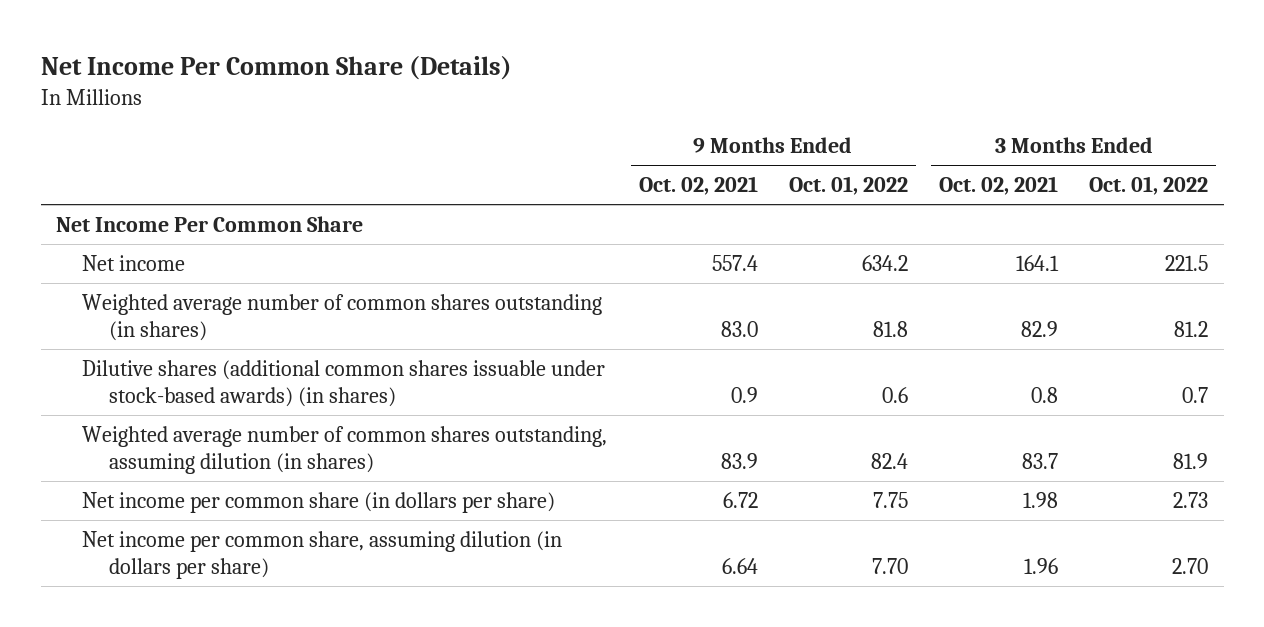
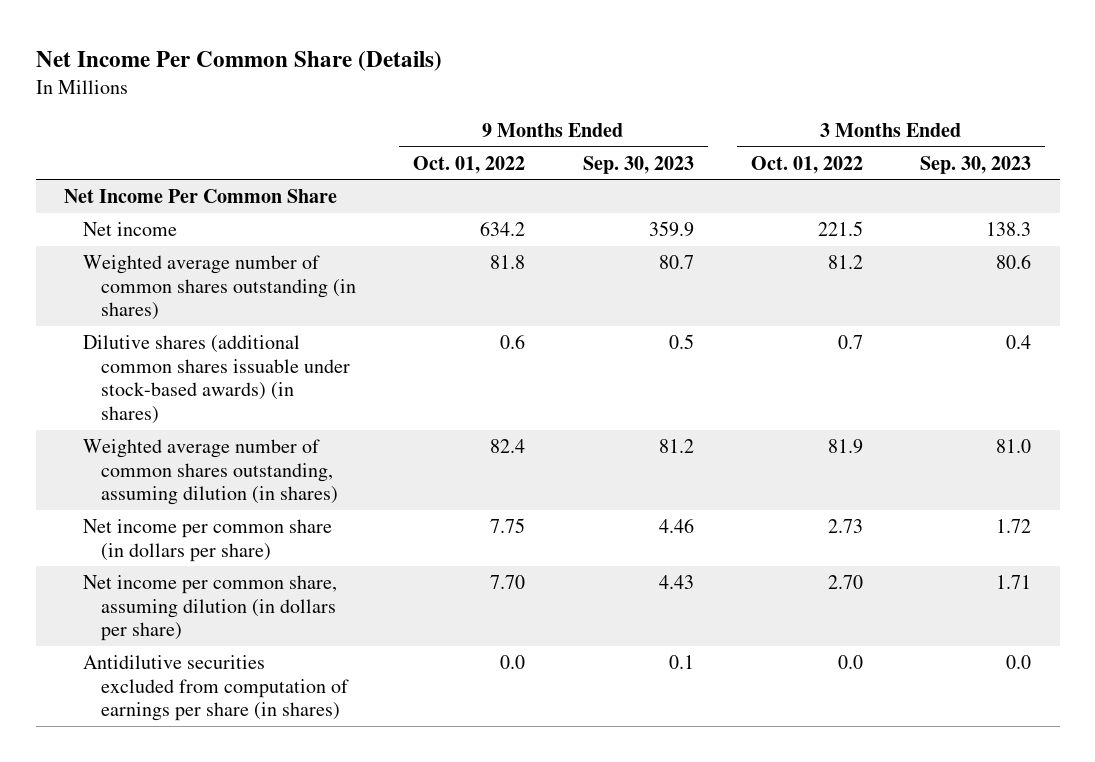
[638,176,758,196] Oct. 02, 2021 -> none
[938,176,1058,196] Oct. 02, 2021 -> none
none -> [582,155,694,174] Sep. 30, 2023
none -> [920,155,1032,174] Sep. 30, 2023
none -> [82,655,350,722] Antidilutive securities excluded from computation of earnings per share (in shares)

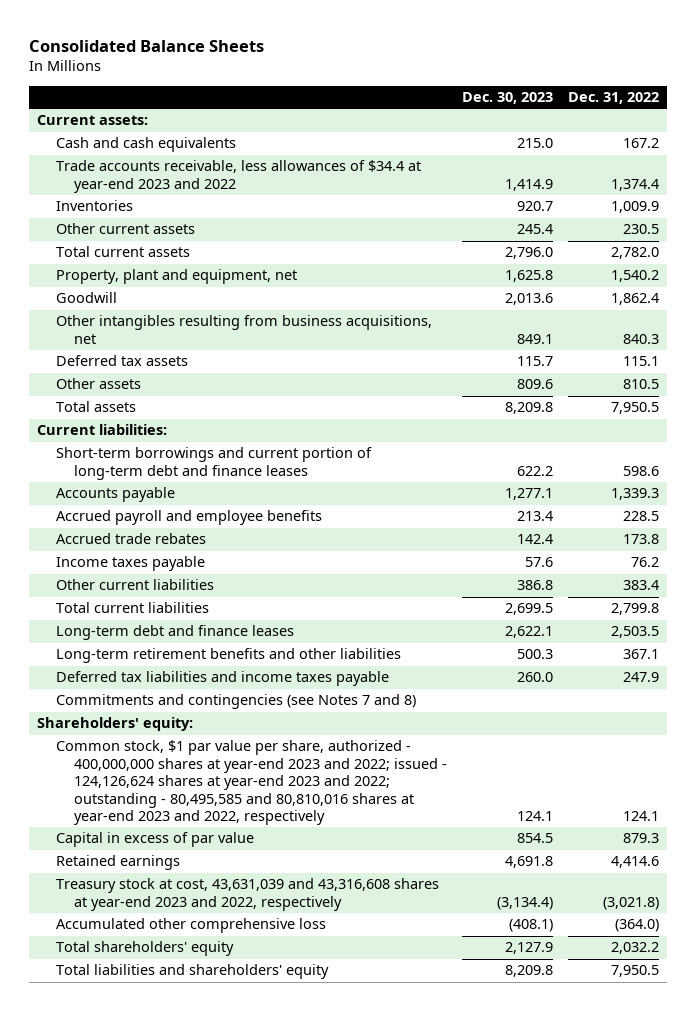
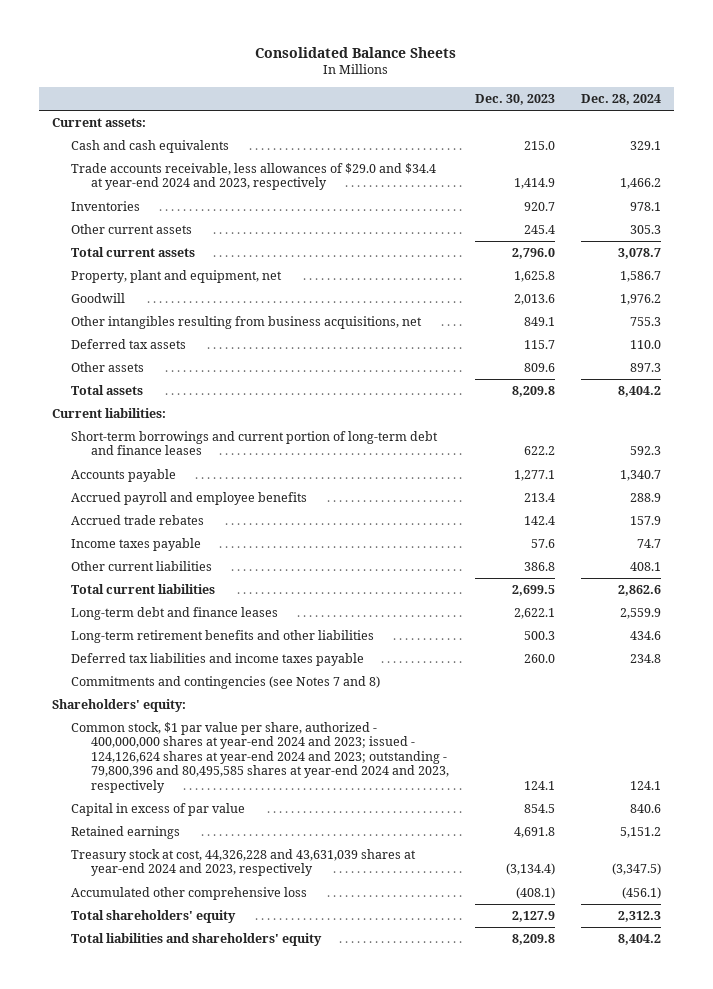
[568,92,660,105] Dec. 31, 2022 -> none
none -> [581,93,662,105] Dec. 28, 2024
[55,160,421,193] Trade accounts receivable, less allowances of $34.4 at year-end 2023 and 2022 -> [71,163,437,191] Trade accounts receivable, less allowances of $29.0 and $34.4 at year-end 2024 and 2023, respectively
[55,740,448,826] Common stock, $1 par value per share, authorized - 400,000,000 shares at year-end 2023 and 2022; issued - 124,126,624 shares at year-end 2023 and 2022; outstanding - 80,495,585 and 80,810,016 shares at year-end 2023 and 2022, respectively -> [71,722,449,793] Common stock, $1 par value per share, authorized - 400,000,000 shares at year-end 2024 and 2023; issued - 124,126,624 shares at year-end 2024 and 2023; outstanding - 79,800,396 and 80,495,585 shares at year-end 2024 and 2023, respectively
[55,878,439,911] Treasury stock at cost, 43,631,039 and 43,316,608 shares at year-end 2023 and 2022, respectively -> [71,849,417,877] Treasury stock at cost, 44,326,228 and 43,631,039 shares at year-end 2024 and 2023, respectively

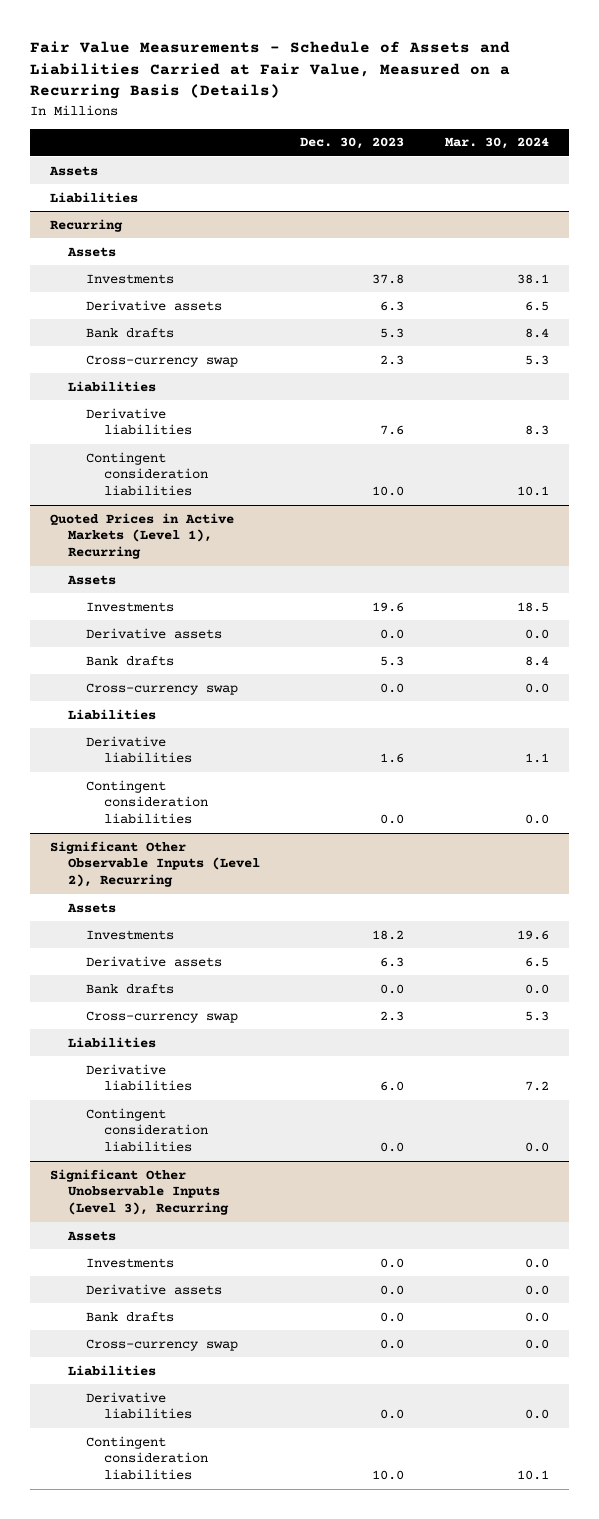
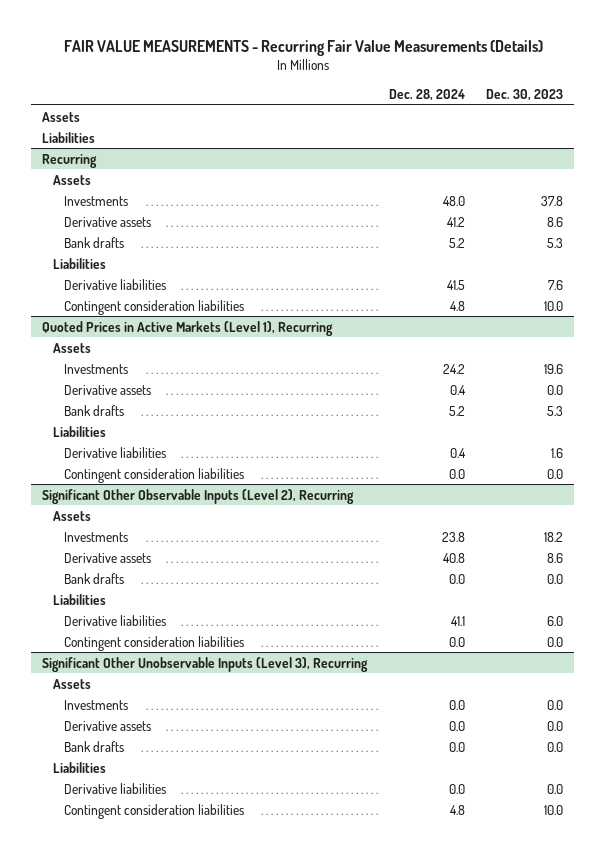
[29,40,510,100] Fair Value Measurements - Schedule of Assets and Liabilities Carried at Fair Value, Measured on a Recurring Basis (Details) -> [63,39,543,56] FAIR VALUE MEASUREMENTS - Recurring Fair Value Measurements (Details)
[444,137,549,150] Mar. 30, 2024 -> none
none -> [388,88,465,101] Dec. 28, 2024
[380,300,405,311] 6.3 -> [547,216,564,227] 8.6
[85,354,238,367] Cross-currency swap -> none
[85,682,238,695] Cross-currency swap -> none
[380,956,405,967] 6.3 -> [547,552,564,563] 8.6
[85,1010,238,1023] Cross-currency swap -> none
[85,1338,238,1351] Cross-currency swap -> none

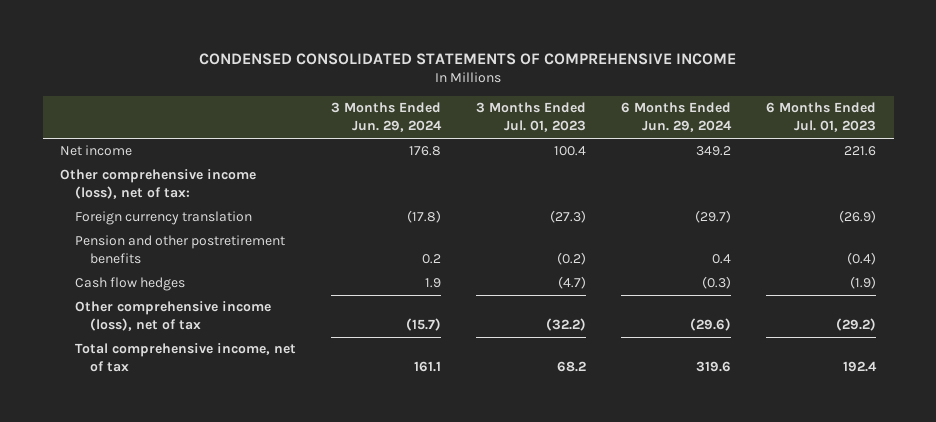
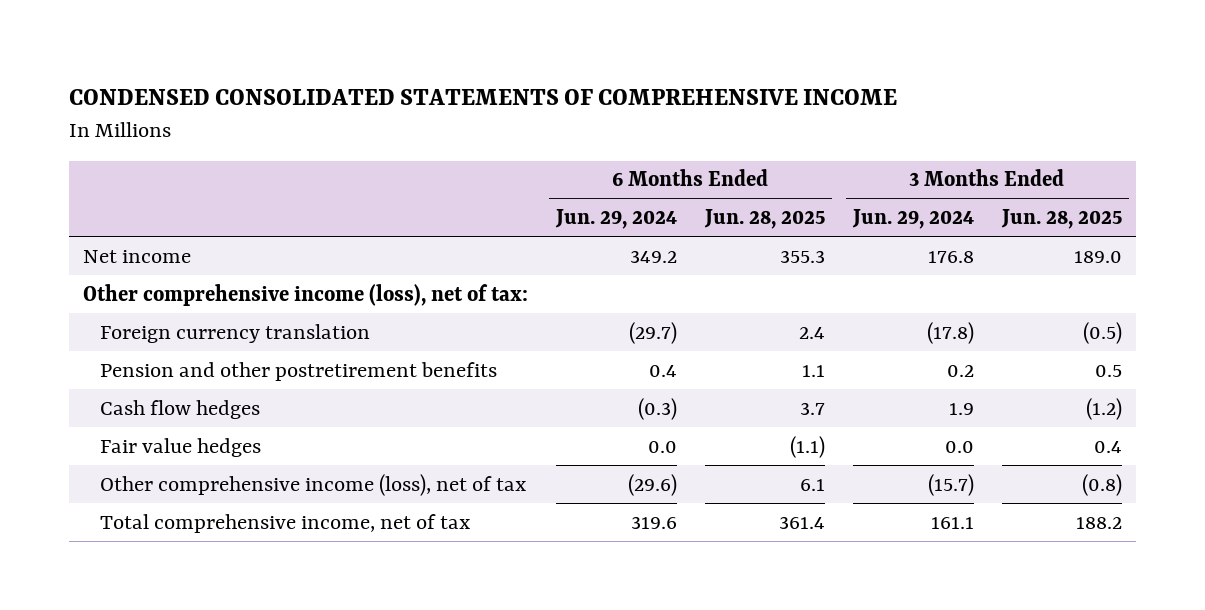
[476,102,587,133] 3 Months Ended Jul. 01, 2023 -> none
[766,102,877,133] 6 Months Ended Jul. 01, 2023 -> none
none -> [703,209,825,230] Jun. 28, 2025
none -> [1000,209,1122,230] Jun. 28, 2025
none -> [99,437,261,457] Fair value hedges

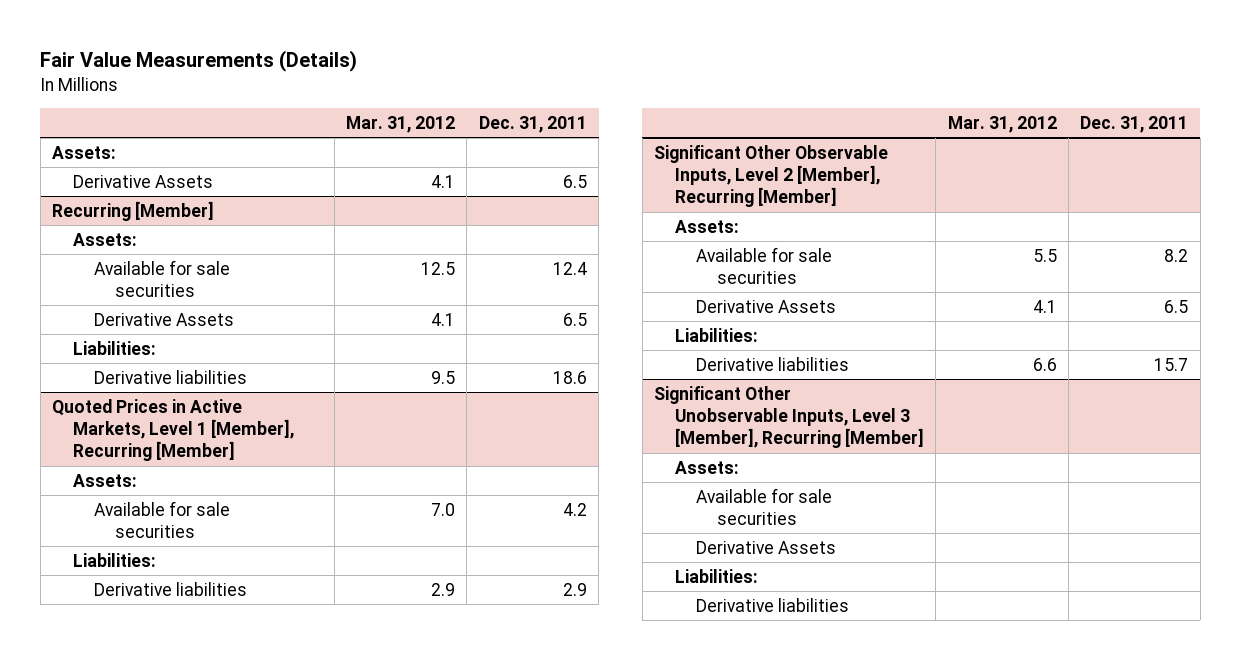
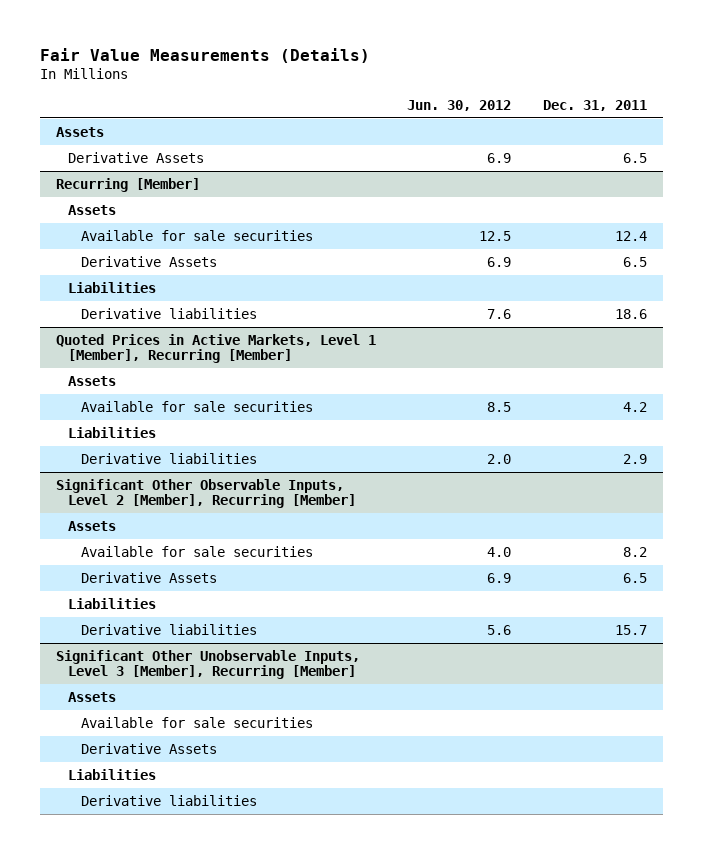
[345,115,455,133] Mar. 31, 2012 -> none
none -> [407,99,512,111] Jun. 30, 2012
[52,145,117,159] Assets: -> [55,126,104,137] Assets
[73,232,138,246] Assets: -> [68,204,117,215] Assets
[73,340,157,355] Liabilities: -> [68,281,157,293] Liabilities
[73,473,138,487] Assets: -> [68,375,117,386] Assets
[73,552,157,567] Liabilities: -> [68,426,157,438] Liabilities
[674,219,739,233] Assets: -> [68,520,117,531] Assets
[674,327,758,342] Liabilities: -> [68,597,157,609] Liabilities
[674,460,739,474] Assets: -> [68,691,117,702] Assets
[674,568,758,583] Liabilities: -> [68,768,157,780] Liabilities

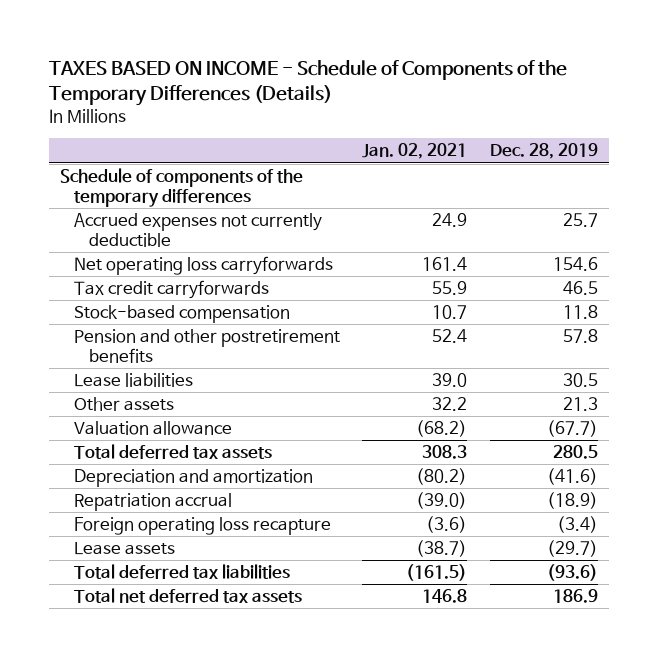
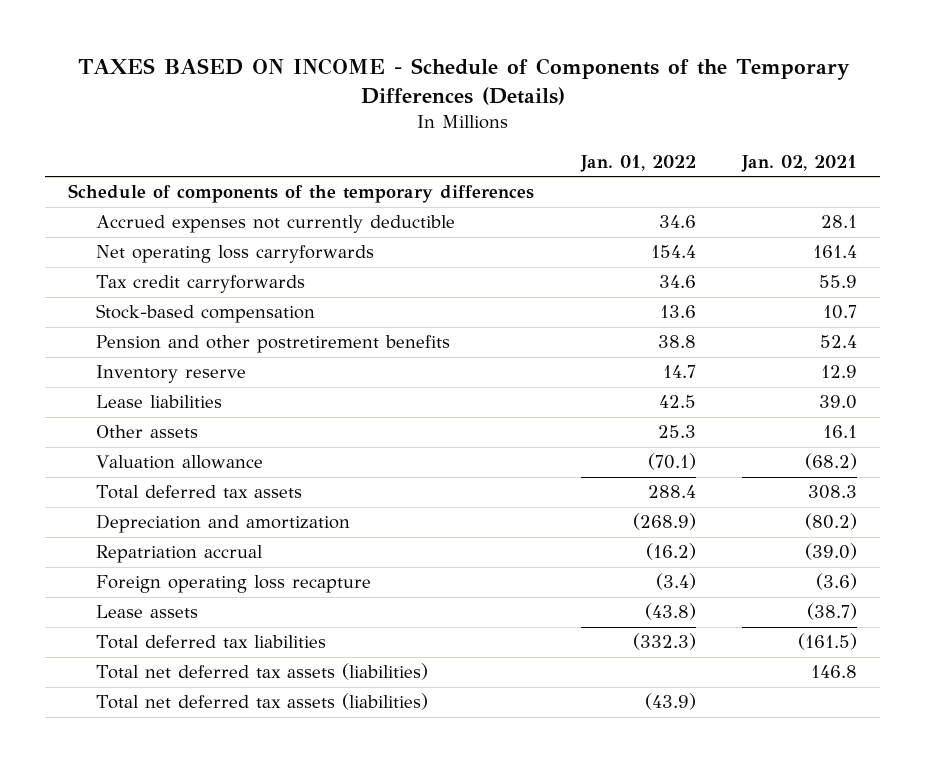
[489,143,598,160] Dec. 28, 2019 -> none
none -> [579,154,696,172] Jan. 01, 2022
[432,213,468,228] 24.9 -> [820,215,857,229] 28.1
none -> [95,365,246,384] Inventory reserve
[432,397,468,412] 32.2 -> [822,425,857,439] 16.1
[74,588,303,604] Total net deferred tax assets -> [95,663,428,681] Total net deferred tax assets (liabilities)
none -> [95,693,428,711] Total net deferred tax assets (liabilities)

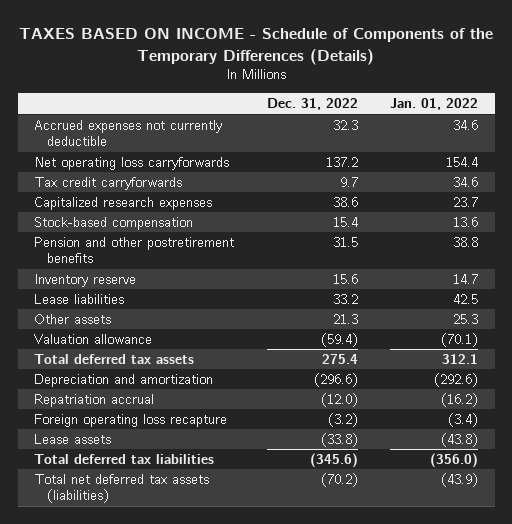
[740,154,857,172] Jan. 02, 2021 -> none
none -> [266,98,358,111] Dec. 31, 2022
[68,184,535,204] Schedule of components of the temporary differences -> none
none -> [33,196,212,210] Capitalized research expenses
[647,485,696,499] 288.4 -> [442,353,479,364] 312.1
[632,513,696,531] (268.9) -> [434,372,479,387] (292.6)
[95,663,428,681] Total net deferred tax assets (liabilities) -> none
[632,633,696,651] (332.3) -> [430,452,479,468] (356.0)

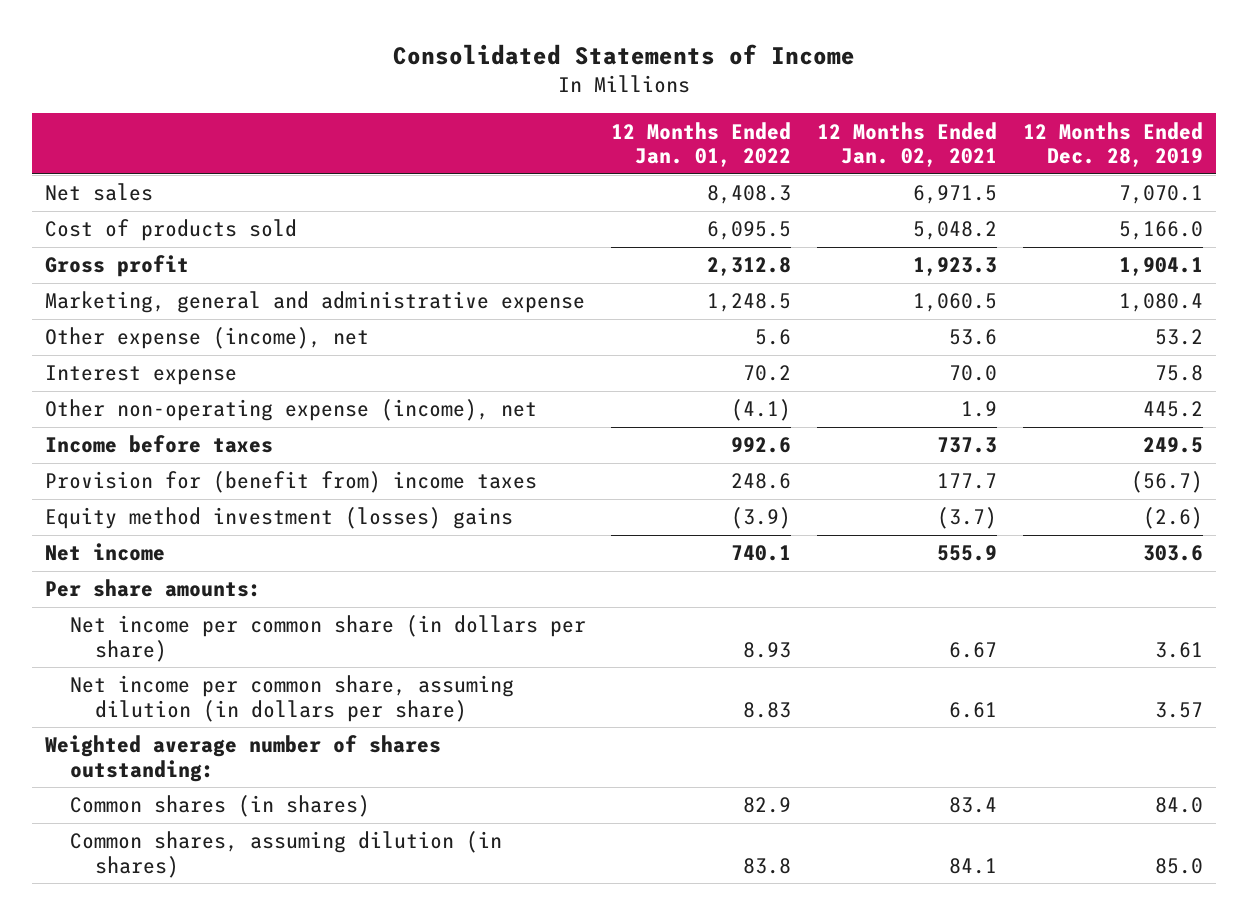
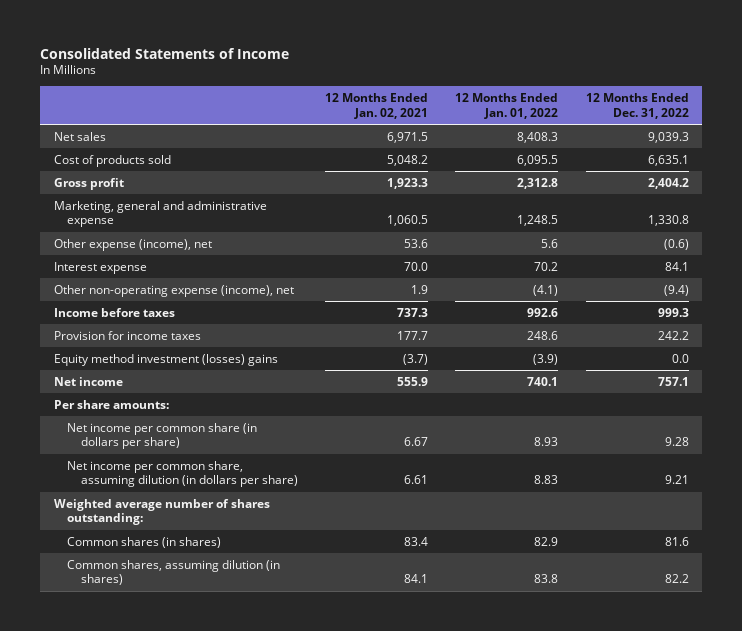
[1023,121,1204,167] 12 Months Ended Dec. 28, 2019 -> none
none -> [585,93,689,119] 12 Months Ended Dec. 31, 2022
[44,471,537,494] Provision for (benefit from) income taxes -> [53,330,201,340] Provision for income taxes

